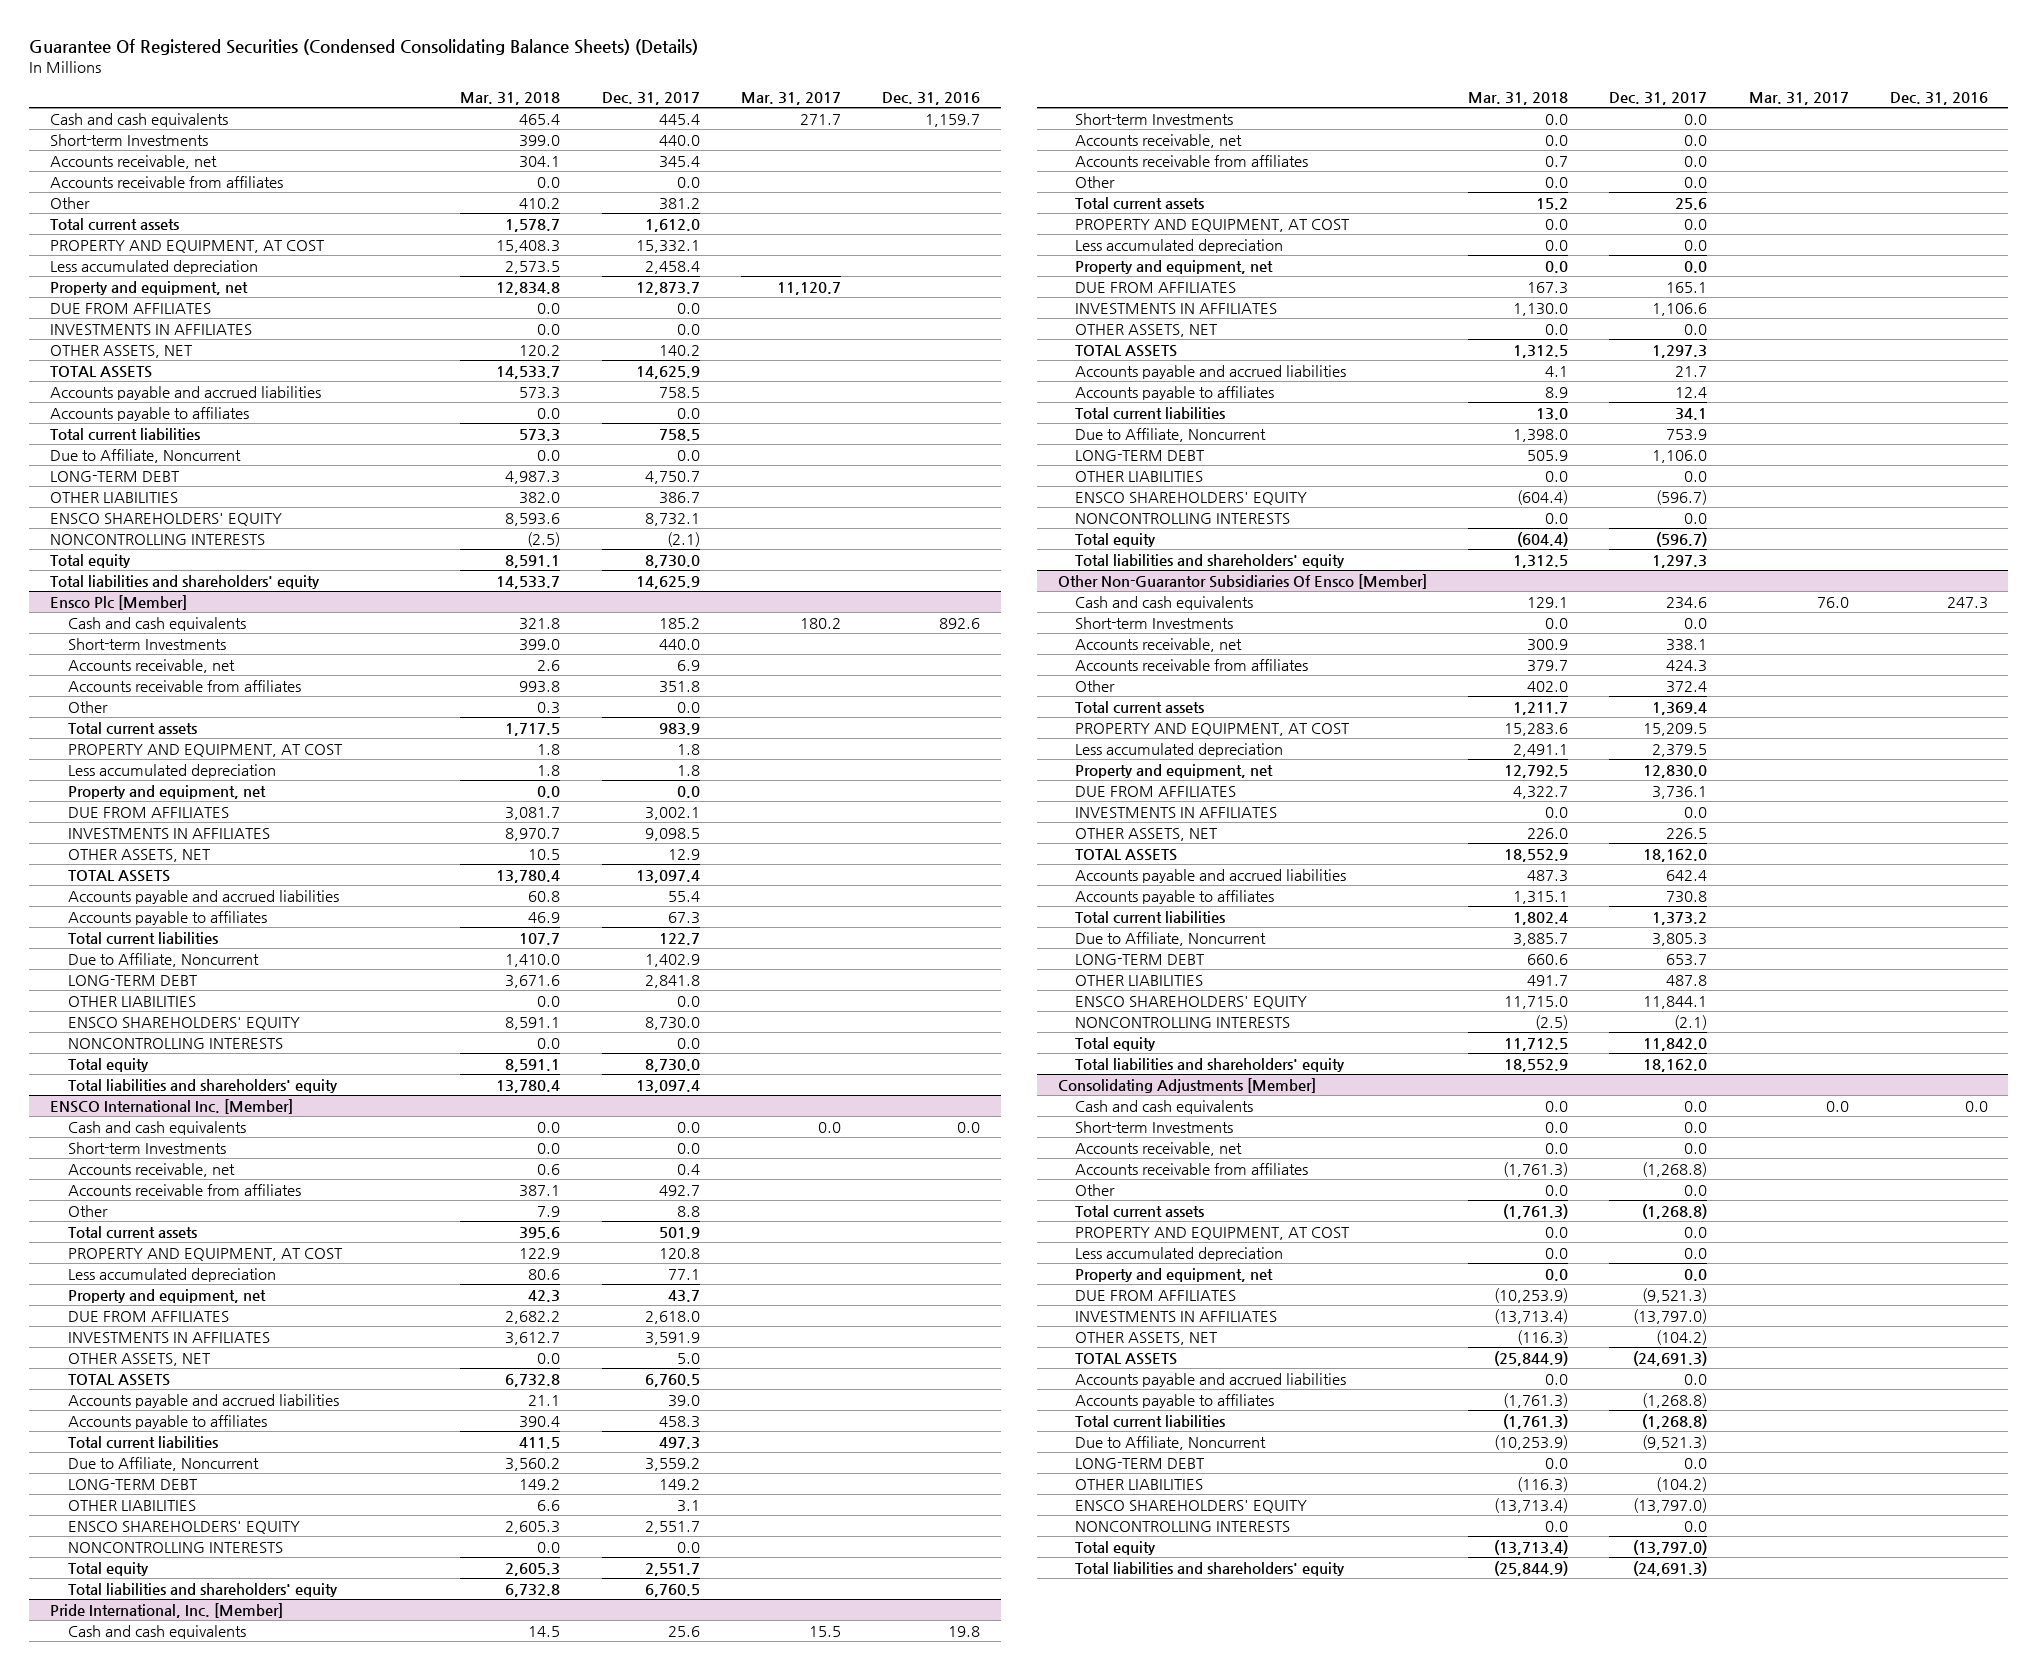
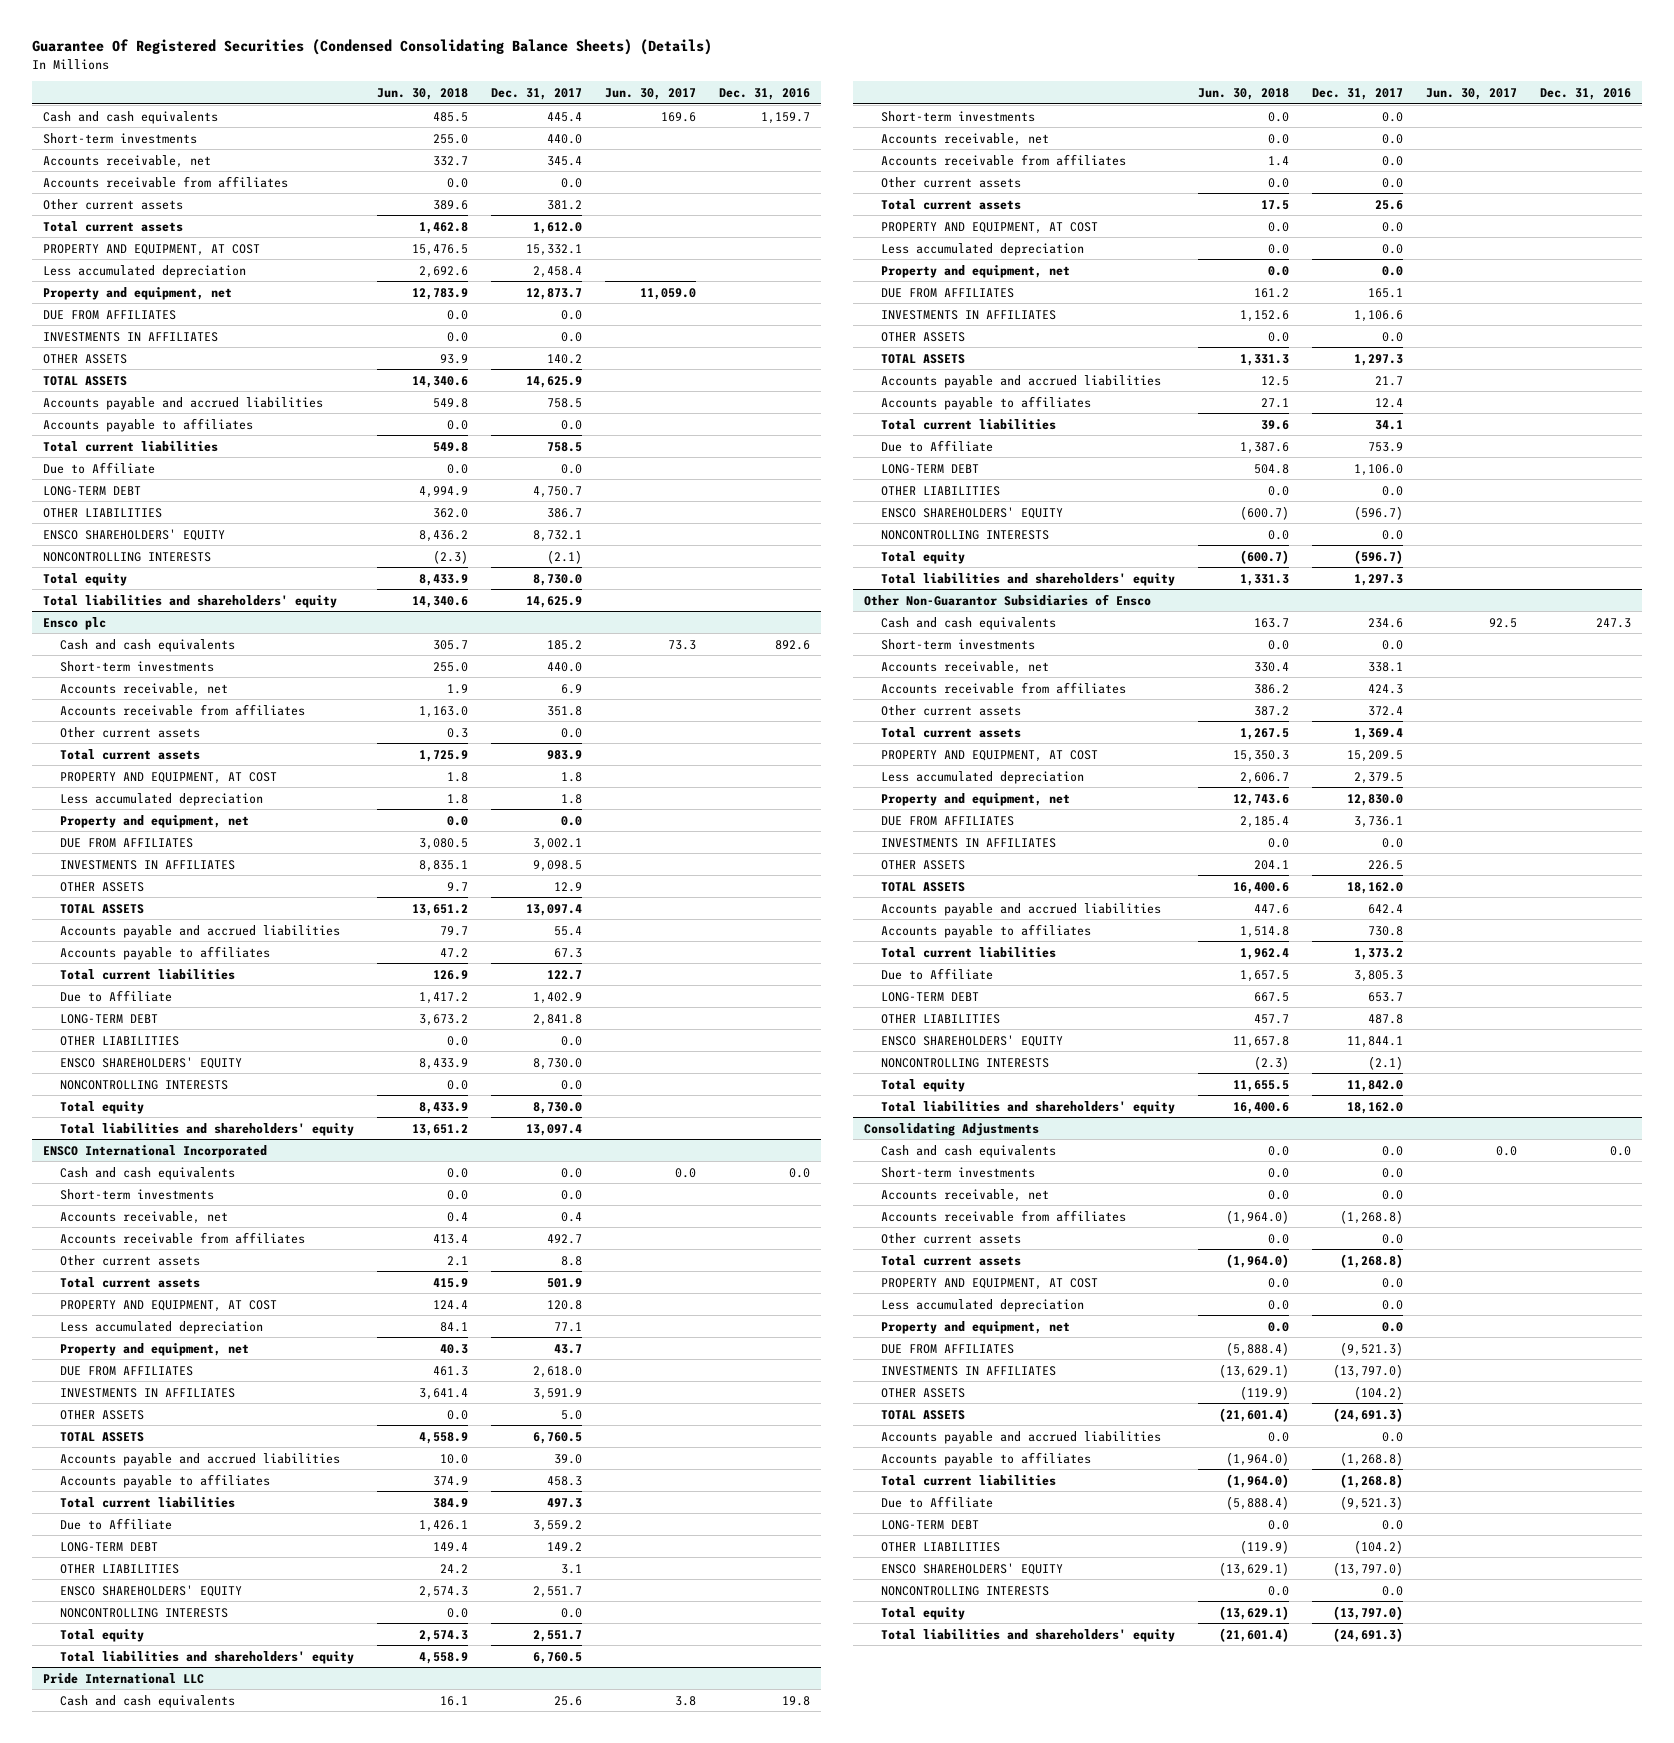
[460,91,561,105] Mar. 31, 2018 -> none
[740,91,841,105] Mar. 31, 2017 -> none
none -> [377,87,469,100] Jun. 30, 2018
none -> [604,87,696,100] Jun. 30, 2017
[50,133,209,146] Short-term Investments -> [43,132,198,144] Short-term investments
[50,196,91,209] Other -> [43,198,184,210] Other current assets
[50,344,194,358] OTHER ASSETS, NET -> [43,353,128,364] OTHER ASSETS
[50,448,242,463] Due to Affiliate, Noncurrent -> [43,461,156,474] Due to Affiliate
[50,594,188,610] Ensco Plc [Member] -> [43,616,107,630] Ensco plc
[67,637,226,650] Short-term Investments -> [60,660,215,672] Short-term investments
[67,700,108,713] Other -> [60,726,201,738] Other current assets
[67,848,211,862] OTHER ASSETS, NET -> [60,881,145,892] OTHER ASSETS
[67,952,259,967] Due to Affiliate, Noncurrent -> [60,989,173,1002] Due to Affiliate
[50,1098,294,1114] ENSCO International Inc. [Member] -> [43,1144,268,1158] ENSCO International Incorporated
[67,1141,226,1154] Short-term Investments -> [60,1188,215,1200] Short-term investments
[67,1204,108,1217] Other -> [60,1254,201,1266] Other current assets
[67,1352,211,1366] OTHER ASSETS, NET -> [60,1409,145,1420] OTHER ASSETS
[67,1456,259,1471] Due to Affiliate, Noncurrent -> [60,1517,173,1530] Due to Affiliate
[50,1602,284,1618] Pride International, Inc. [Member] -> [43,1672,205,1684] Pride International LLC
[1075,112,1234,125] Short-term Investments -> [881,110,1036,122] Short-term investments
[1075,175,1116,188] Other -> [881,176,1022,188] Other current assets
[1075,323,1219,337] OTHER ASSETS, NET -> [881,331,966,342] OTHER ASSETS
[1075,427,1267,442] Due to Affiliate, Noncurrent -> [881,439,994,452] Due to Affiliate
[1057,573,1427,589] Other Non-Guarantor Subsidiaries Of Ensco [Member] -> [864,593,1152,606] Other Non-Guarantor Subsidiaries of Ensco
[1075,616,1234,629] Short-term Investments -> [881,638,1036,650] Short-term investments
[1075,679,1116,692] Other -> [881,704,1022,716] Other current assets
[1075,827,1219,841] OTHER ASSETS, NET -> [881,859,966,870] OTHER ASSETS
[1075,931,1267,946] Due to Affiliate, Noncurrent -> [881,967,994,980] Due to Affiliate
[1057,1077,1316,1093] Consolidating Adjustments [Member] -> [864,1122,1040,1136] Consolidating Adjustments
[1075,1120,1234,1133] Short-term Investments -> [881,1166,1036,1178] Short-term investments
[1075,1183,1116,1196] Other -> [881,1232,1022,1244] Other current assets
[1075,1331,1219,1345] OTHER ASSETS, NET -> [881,1387,966,1398] OTHER ASSETS
[1075,1435,1267,1450] Due to Affiliate, Noncurrent -> [881,1495,994,1508] Due to Affiliate

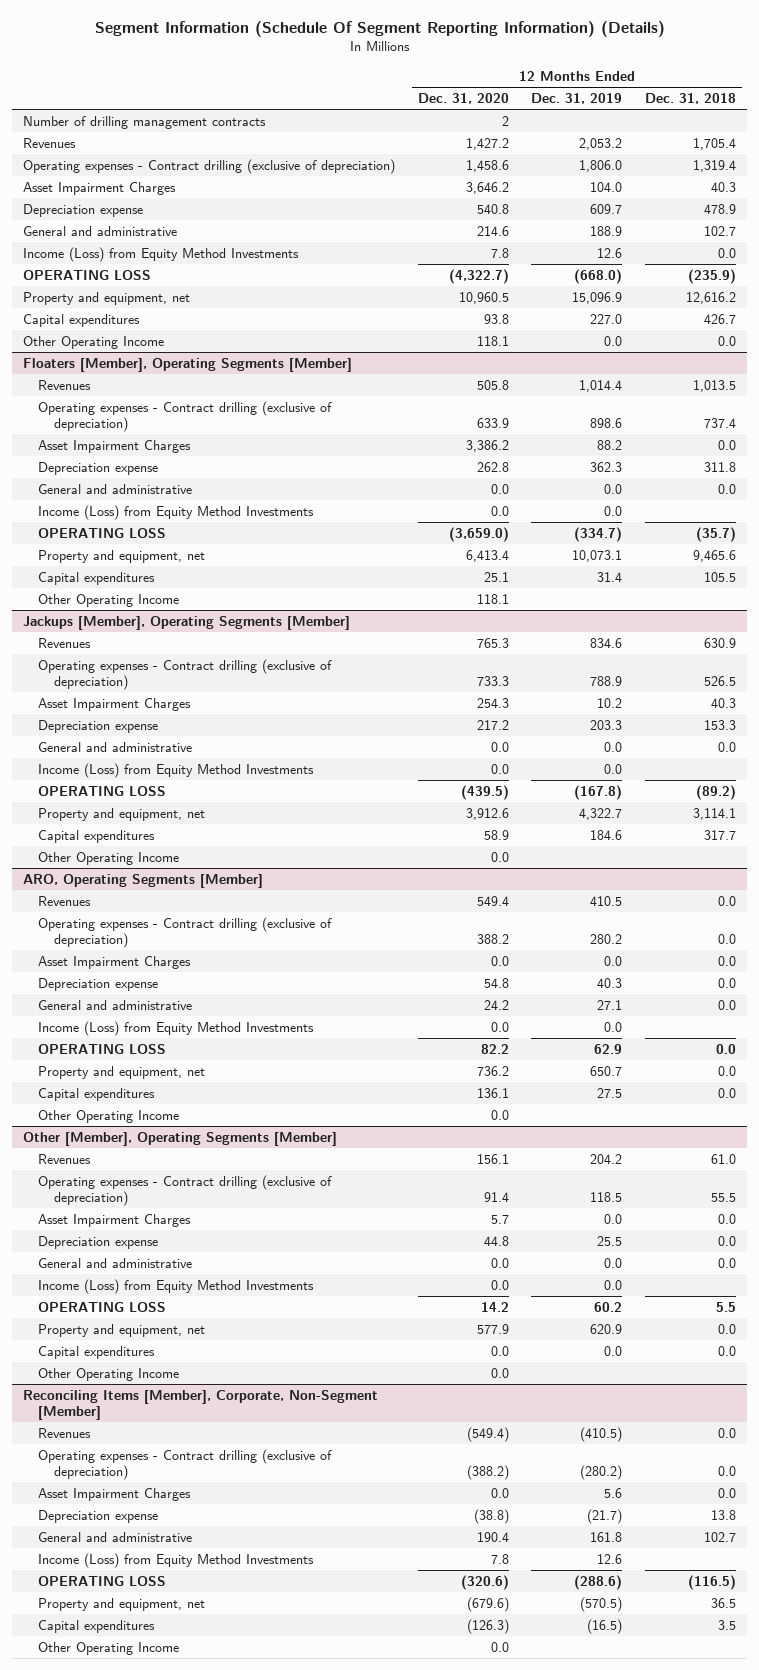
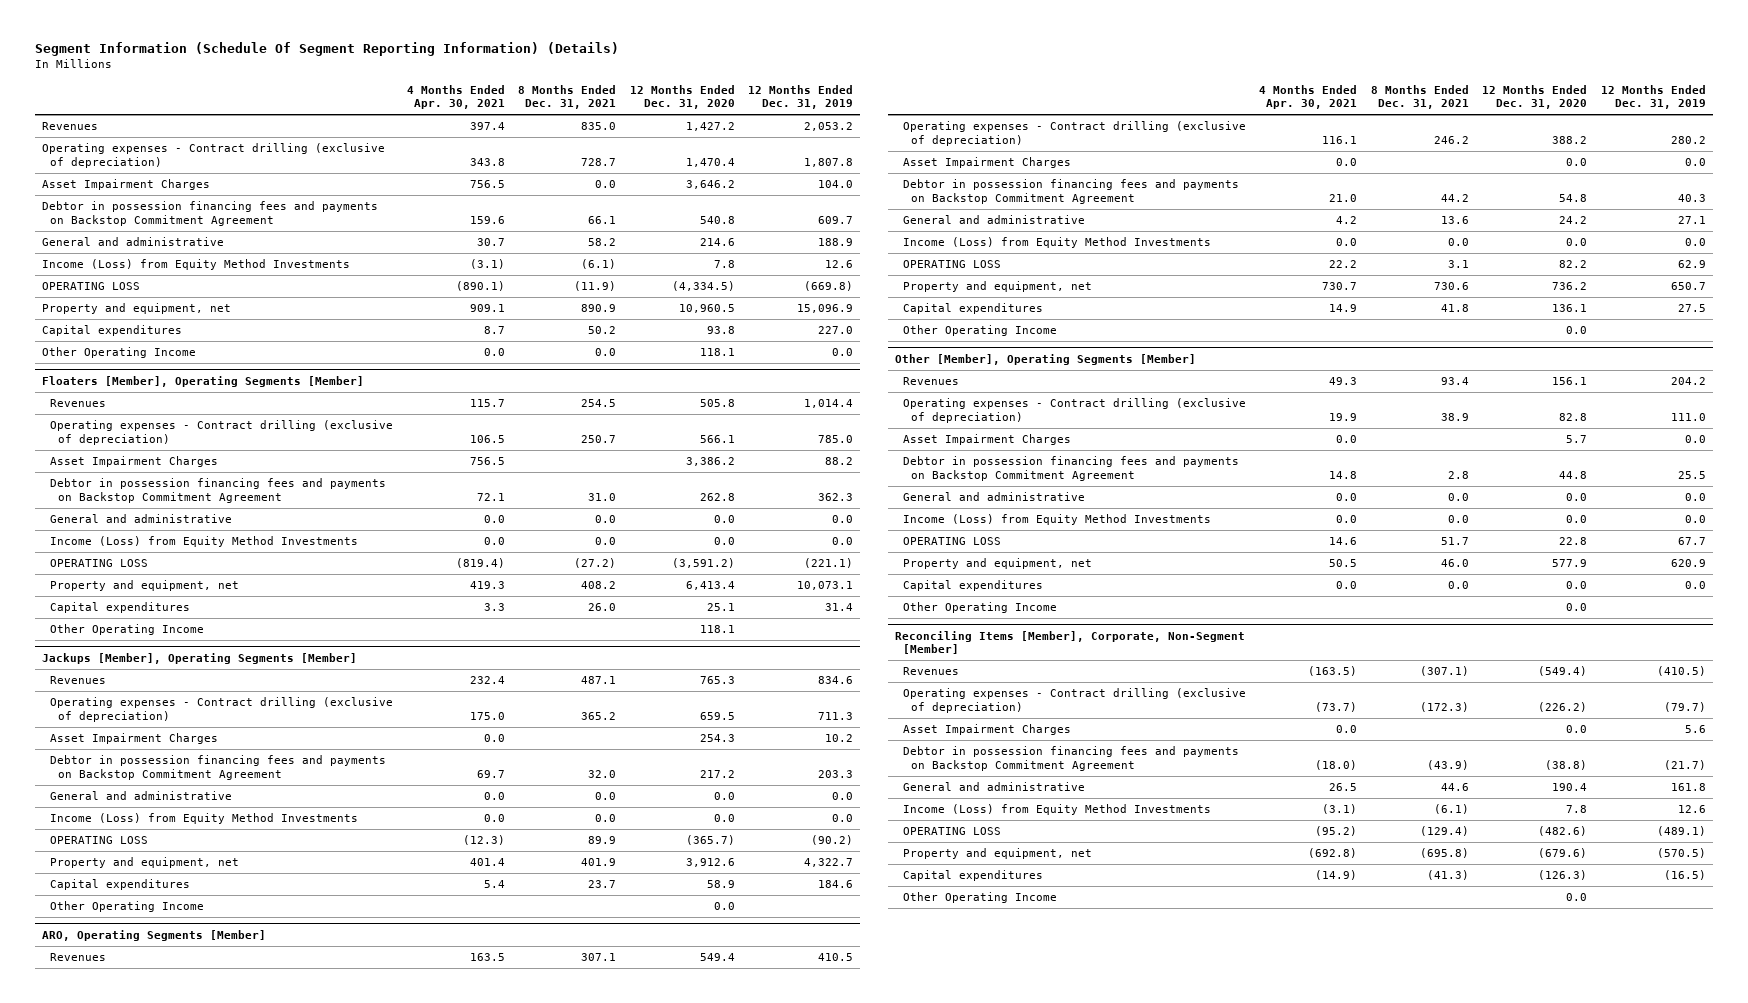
[645,92,737,104] Dec. 31, 2018 -> none
none -> [406,84,505,110] 4 Months Ended Apr. 30, 2021
none -> [518,84,617,110] 8 Months Ended Dec. 31, 2021
[23,115,267,129] Number of drilling management contracts -> none
[465,159,509,172] 1,458.6 -> [685,157,735,167] 1,470.4
[579,159,623,172] 1,806.0 -> [804,157,854,167] 1,807.8
[23,203,144,217] Depreciation expense -> [42,201,379,226] Debtor in possession financing fees and payments on Backstop Commitment Agreement
[448,268,509,284] (4,322.7) -> [671,281,735,292] (4,334.5)
[574,268,623,284] (668.0) -> [804,281,854,292] (669.8)
[476,417,509,428] 633.9 -> [699,434,735,443] 566.1
[590,417,623,428] 898.6 -> [818,434,854,443] 785.0
[38,461,159,475] Depreciation expense -> [50,478,387,503] Debtor in possession financing fees and payments on Backstop Commitment Agreement
[448,526,509,542] (3,659.0) -> [671,558,735,569] (3,591.2)
[574,526,623,542] (334.7) -> [804,558,854,569] (221.1)
[476,675,509,686] 733.3 -> [699,711,735,720] 659.5
[590,675,623,686] 788.9 -> [818,711,854,720] 711.3
[38,719,159,733] Depreciation expense -> [50,755,387,780] Debtor in possession financing fees and payments on Backstop Commitment Agreement
[460,784,509,800] (439.5) -> [685,835,735,846] (365.7)
[574,784,623,800] (167.8) -> [811,835,854,846] (90.2)
[38,977,159,991] Depreciation expense -> [902,179,1239,204] Debtor in possession financing fees and payments on Backstop Commitment Agreement
[483,1191,509,1202] 91.4 -> [1559,412,1588,421] 82.8
[590,1191,623,1202] 118.5 -> [1670,412,1706,421] 111.0
[38,1235,159,1249] Depreciation expense -> [902,456,1239,481] Debtor in possession financing fees and payments on Backstop Commitment Agreement
[480,1301,509,1312] 14.2 -> [1559,537,1588,546] 22.8
[594,1301,623,1312] 60.2 -> [1677,537,1706,546] 67.7
[466,1464,509,1480] (388.2) -> [1538,701,1588,712] (226.2)
[580,1464,623,1480] (280.2) -> [1663,701,1706,712] (79.7)
[38,1509,159,1523] Depreciation expense -> [902,746,1239,771] Debtor in possession financing fees and payments on Backstop Commitment Agreement
[460,1574,509,1590] (320.6) -> [1538,826,1588,837] (482.6)
[574,1574,623,1590] (288.6) -> [1656,826,1706,837] (489.1)

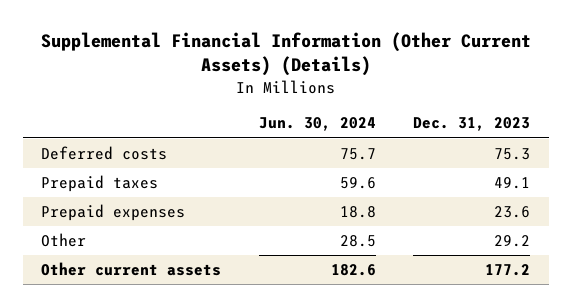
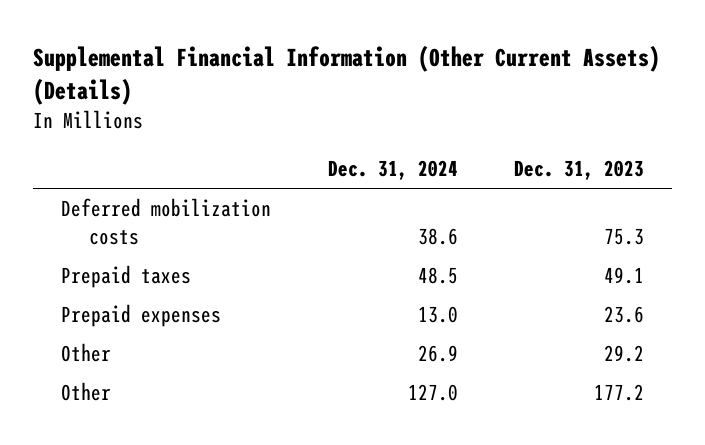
[258,117,376,132] Jun. 30, 2024 -> none
none -> [327,160,458,181] Dec. 31, 2024
[41,146,168,161] Deferred costs -> [61,197,272,245] Deferred mobilization costs
[41,262,222,277] Other current assets -> [61,381,112,401] Other

